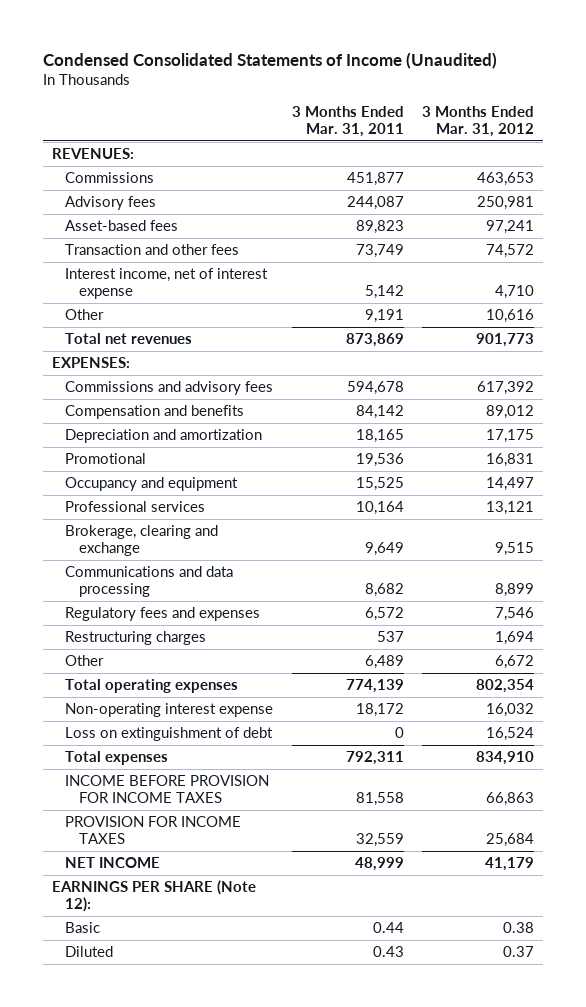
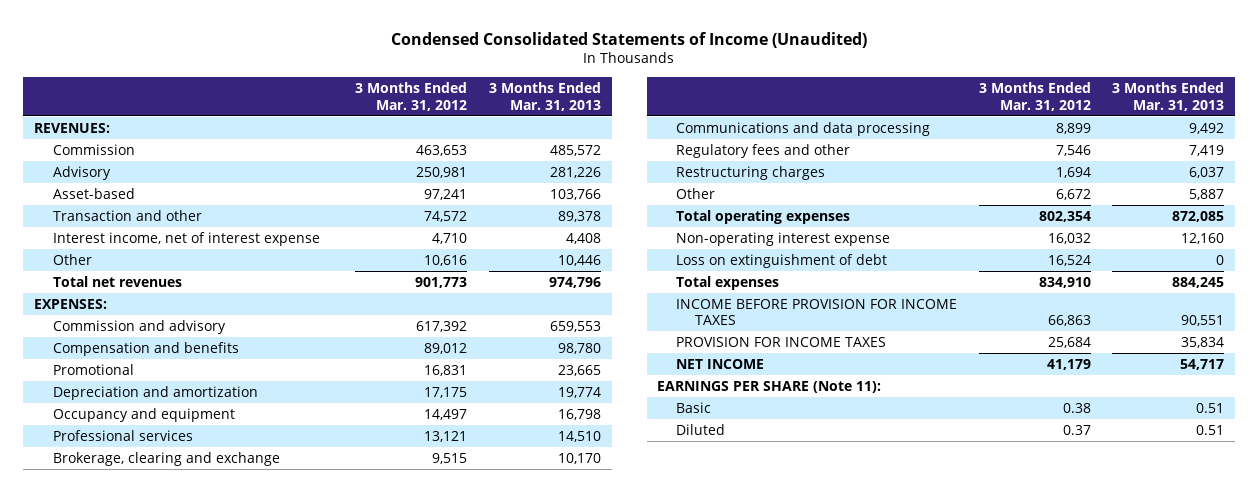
[291,105,404,138] 3 Months Ended Mar. 31, 2011 -> none
none -> [489,82,602,111] 3 Months Ended Mar. 31, 2013
[65,172,155,184] Commissions -> [52,144,135,156] Commission
[65,196,157,211] Advisory fees -> [52,166,111,181] Advisory
[65,220,179,232] Asset-based fees -> [52,188,135,200] Asset-based
[65,244,240,256] Transaction and other fees -> [52,210,202,222] Transaction and other
[65,381,274,396] Commissions and advisory fees -> [52,320,226,335] Commission and advisory
[65,429,263,444] Depreciation and amortization -> [52,386,258,401] Depreciation and amortization
[65,607,261,622] Regulatory fees and expenses -> [675,144,850,159] Regulatory fees and other
[51,880,256,913] EARNINGS PER SHARE (Note 12): -> [657,381,882,394] EARNINGS PER SHARE (Note 11):

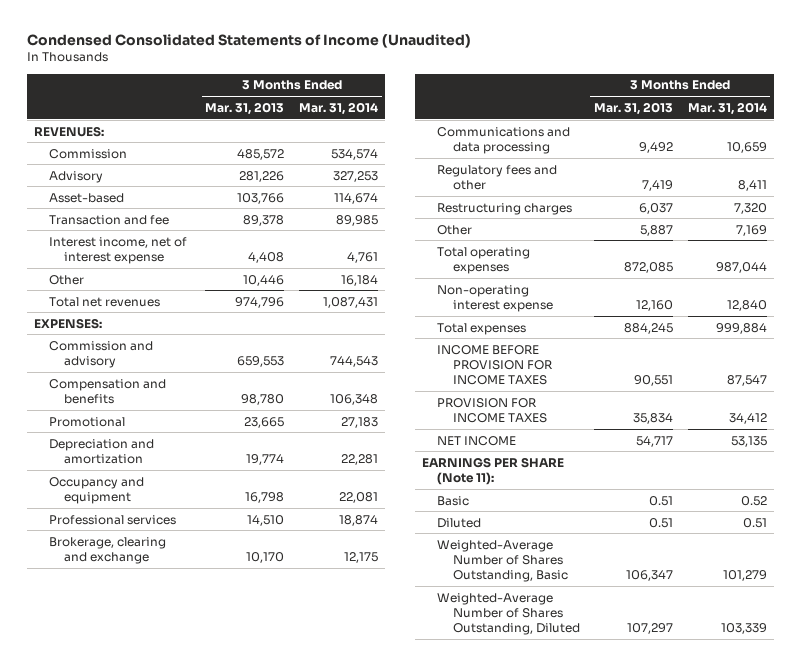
[355,82,468,111] 3 Months Ended Mar. 31, 2012 -> none
none -> [298,101,378,115] Mar. 31, 2014
[52,210,202,222] Transaction and other -> [48,214,169,225] Transaction and fee
[675,254,887,269] Loss on extinguishment of debt -> none
none -> [437,539,568,583] Weighted-Average Number of Shares Outstanding, Basic
none -> [437,592,580,636] Weighted-Average Number of Shares Outstanding, Diluted

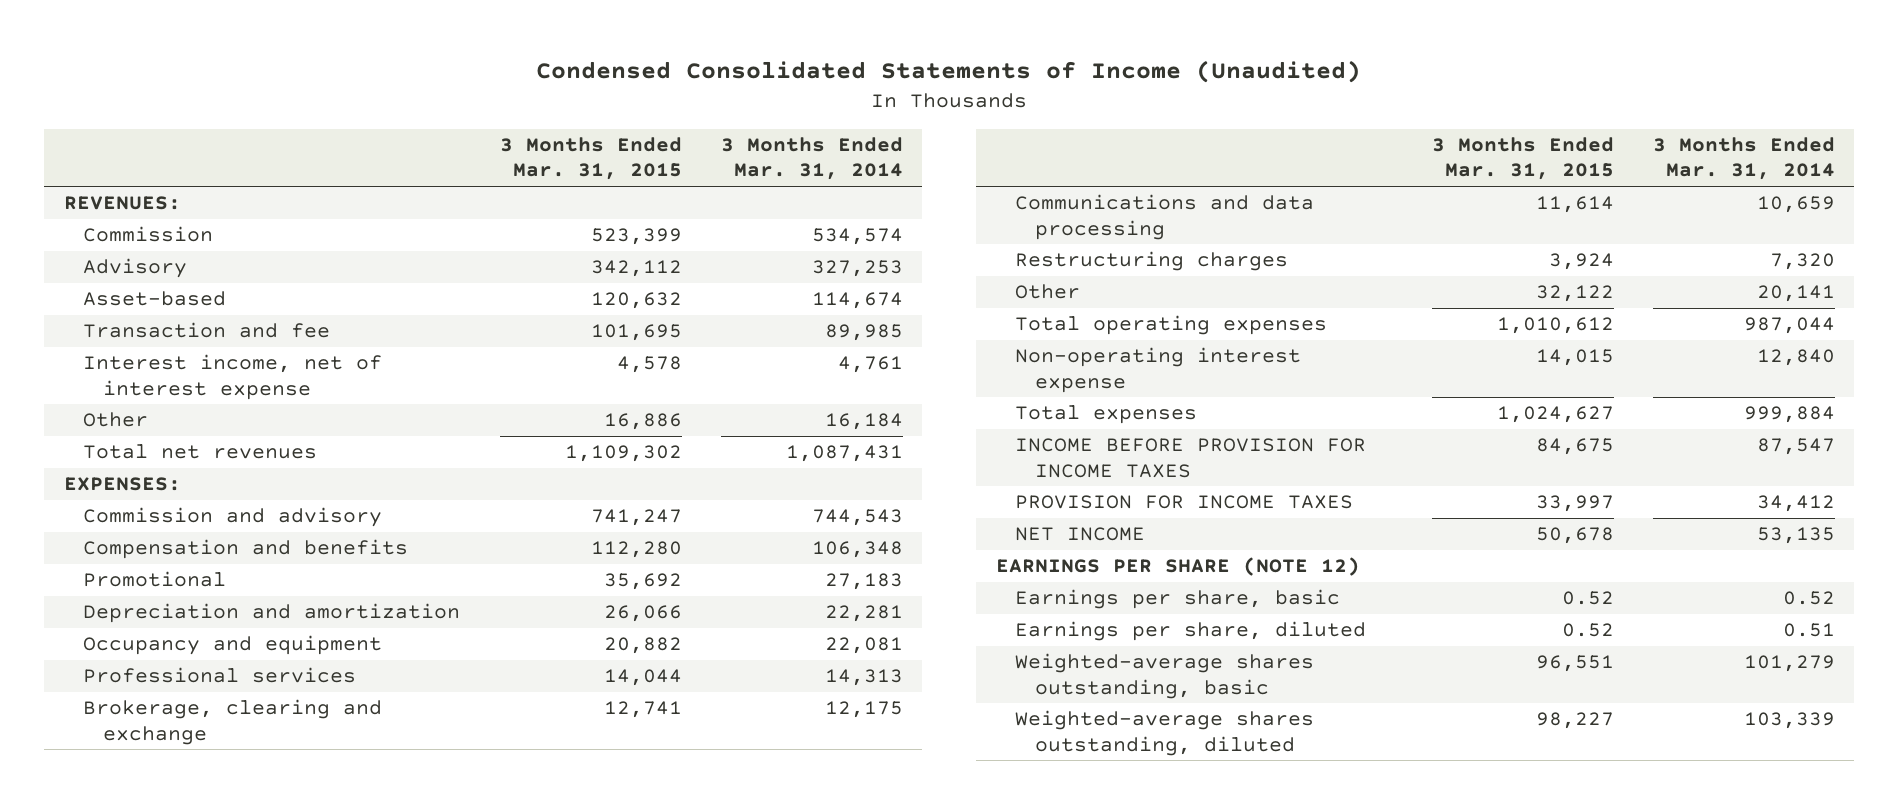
[205,101,285,115] Mar. 31, 2013 -> none
none -> [499,136,682,181] 3 Months Ended Mar. 31, 2015
[338,514,378,526] 18,874 -> [824,669,903,687] 14,313
[437,164,558,191] Regulatory fees and other -> none
[735,224,767,236] 7,169 -> [1756,285,1835,303] 20,141
[422,456,565,486] EARNINGS PER SHARE (Note 11): -> [995,557,1360,577] EARNINGS PER SHARE (NOTE 12)
[437,495,470,506] Basic -> [1015,589,1341,610] Earnings per share, basic
[437,517,482,528] Diluted -> [1015,621,1367,642] Earnings per share, diluted
[437,539,568,583] Weighted-Average Number of Shares Outstanding, Basic -> [1015,653,1315,699] Weighted-average shares outstanding, basic
[437,592,580,636] Weighted-Average Number of Shares Outstanding, Diluted -> [1015,710,1315,756] Weighted-average shares outstanding, diluted

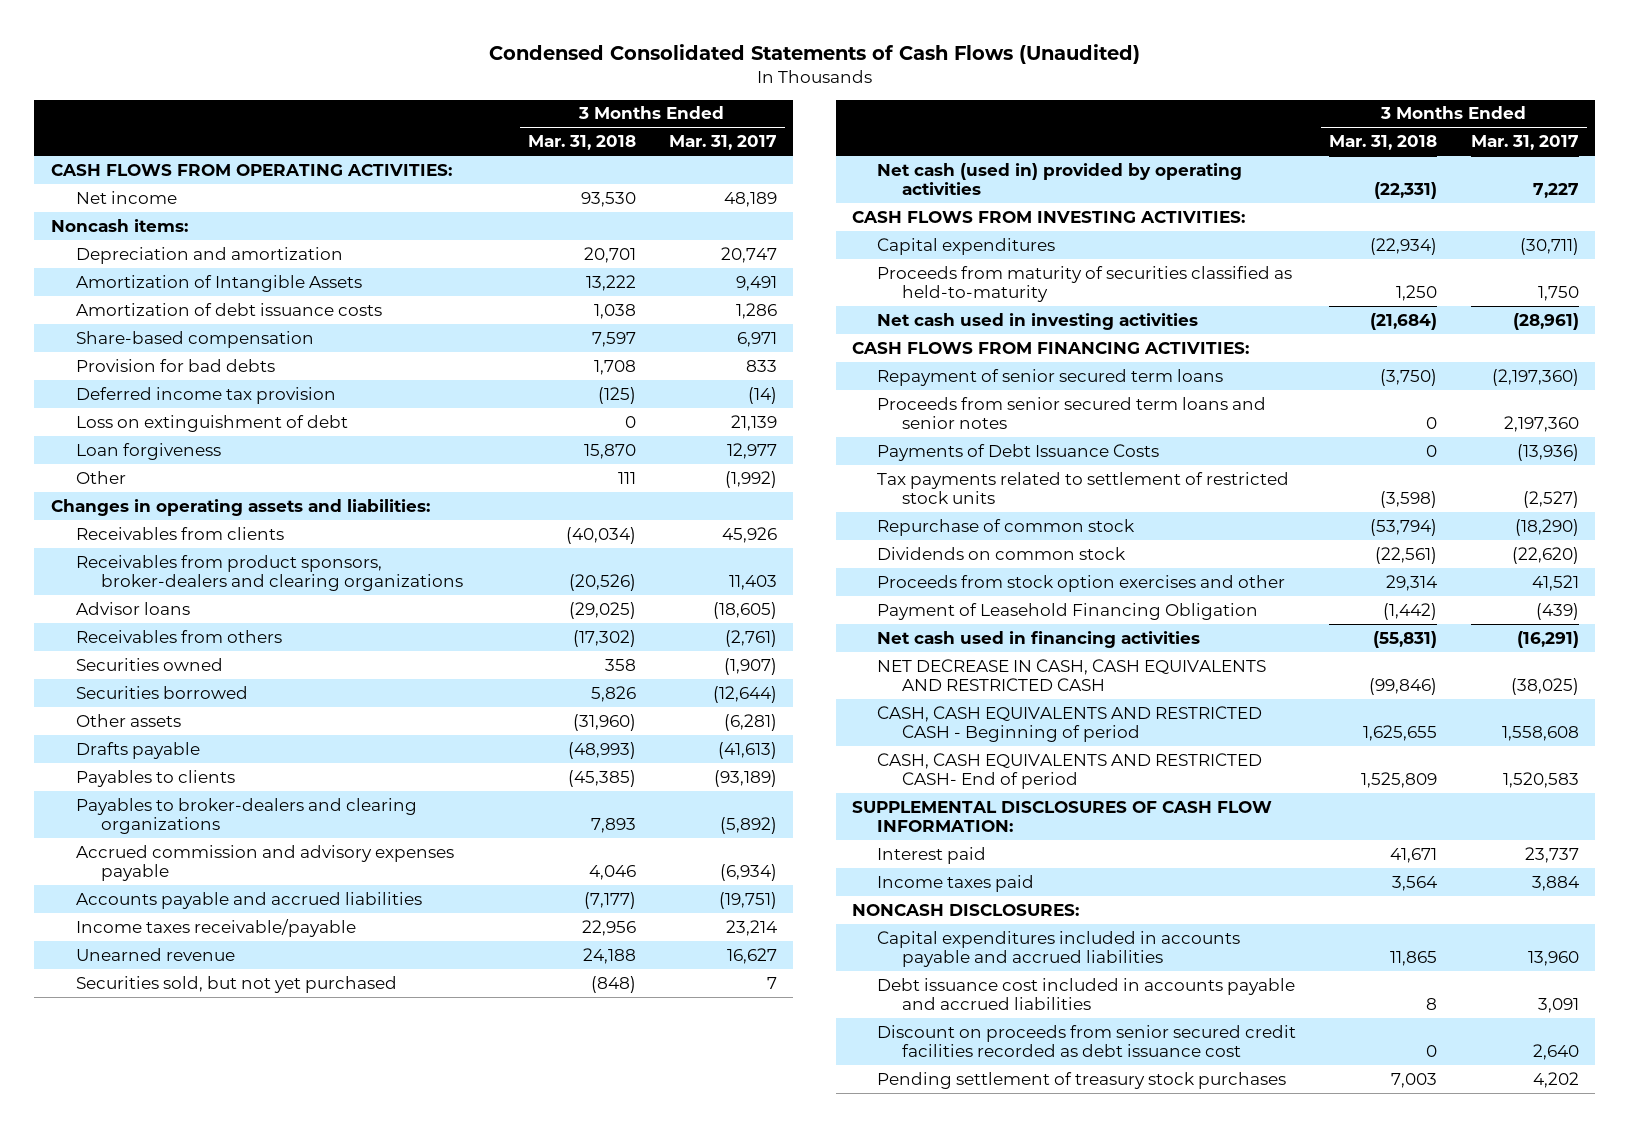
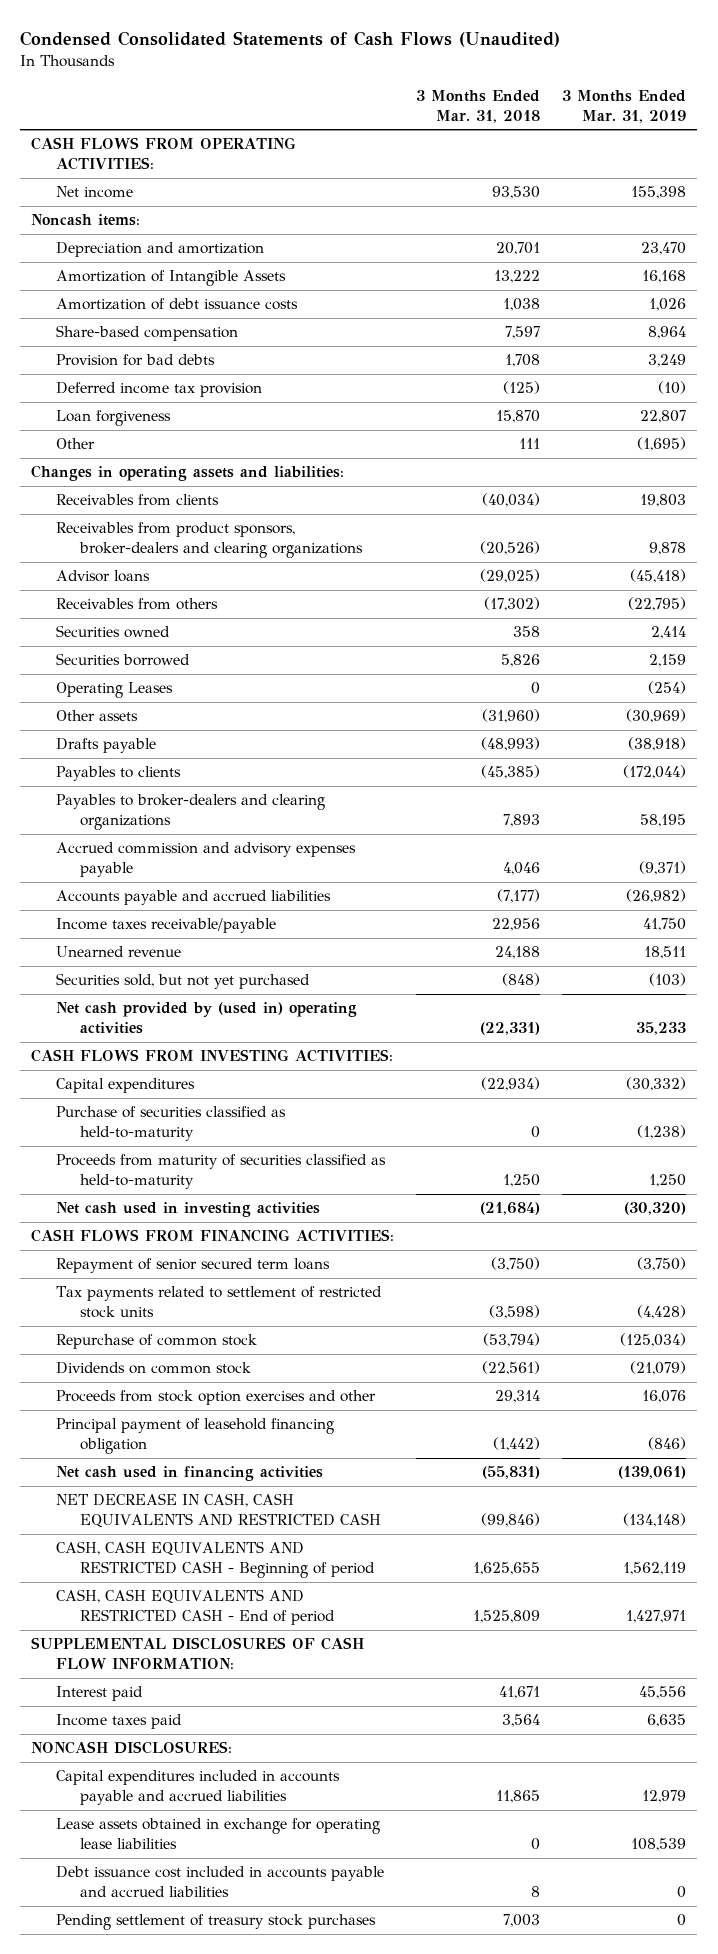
[668,135,777,151] Mar. 31, 2017 -> none
none -> [562,90,687,123] 3 Months Ended Mar. 31, 2019
[75,414,348,432] Loss on extinguishment of debt -> none
none -> [55,682,173,699] Operating Leases
[877,162,1243,196] Net cash (used in) provided by operating activities -> [55,1002,357,1035] Net cash provided by (used in) operating activities
none -> [55,1106,286,1142] Purchase of securities classified as held-to-maturity
[877,396,1267,430] Proceeds from senior secured term loans and senior notes -> none
[877,443,1160,461] Payments of Debt Issuance Costs -> none
[877,602,1259,620] Payment of Leasehold Financing Obligation -> [55,1418,334,1455] Principal payment of leasehold financing obligation
[877,752,1263,790] CASH, CASH EQUIVALENTS AND RESTRICTED CASH- End of period -> [55,1589,336,1626] CASH, CASH EQUIVALENTS AND RESTRICTED CASH - End of period
none -> [55,1818,380,1850] Lease assets obtained in exchange for operating lease liabilities
[877,1024,1297,1058] Discount on proceeds from senior secured credit facilities recorded as debt issuance cost -> none

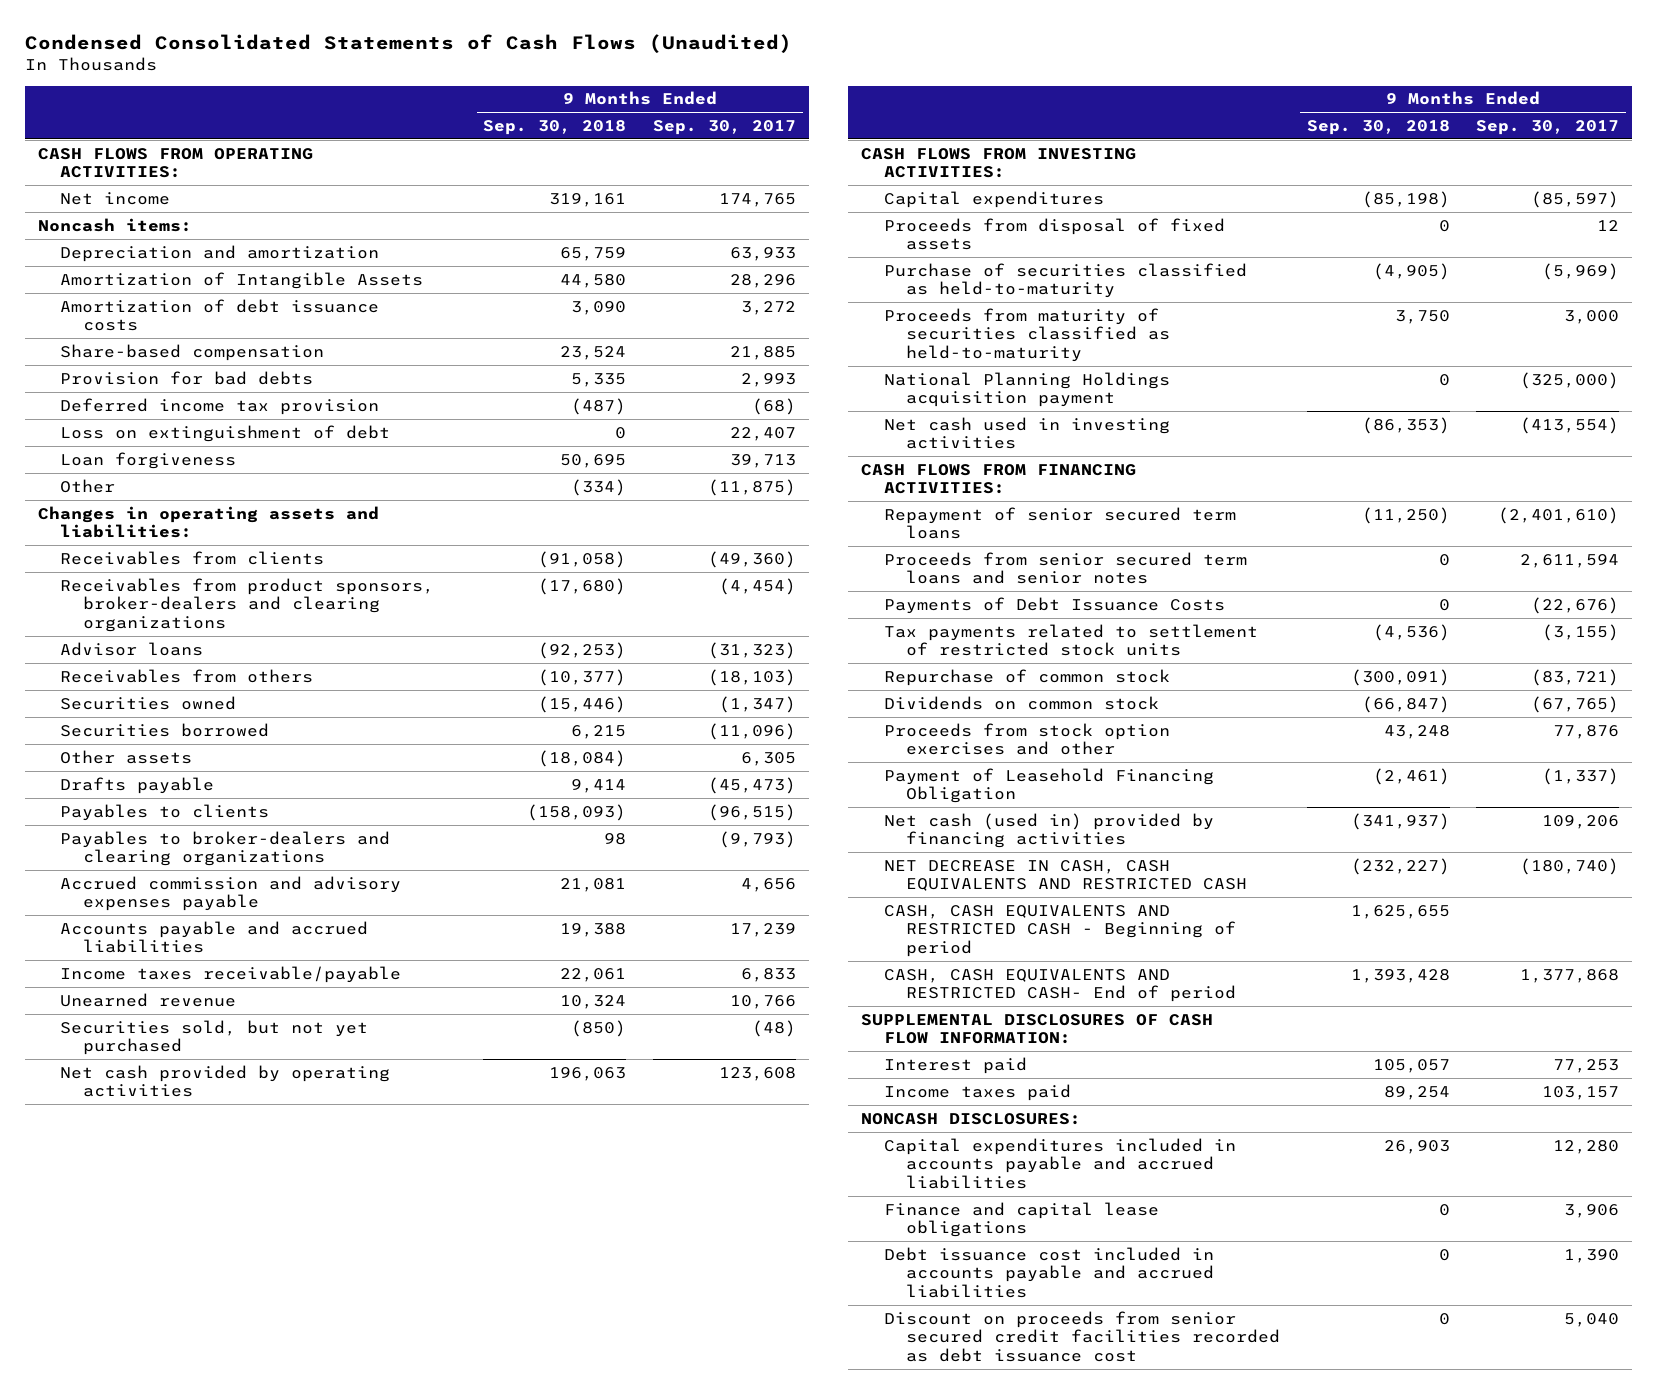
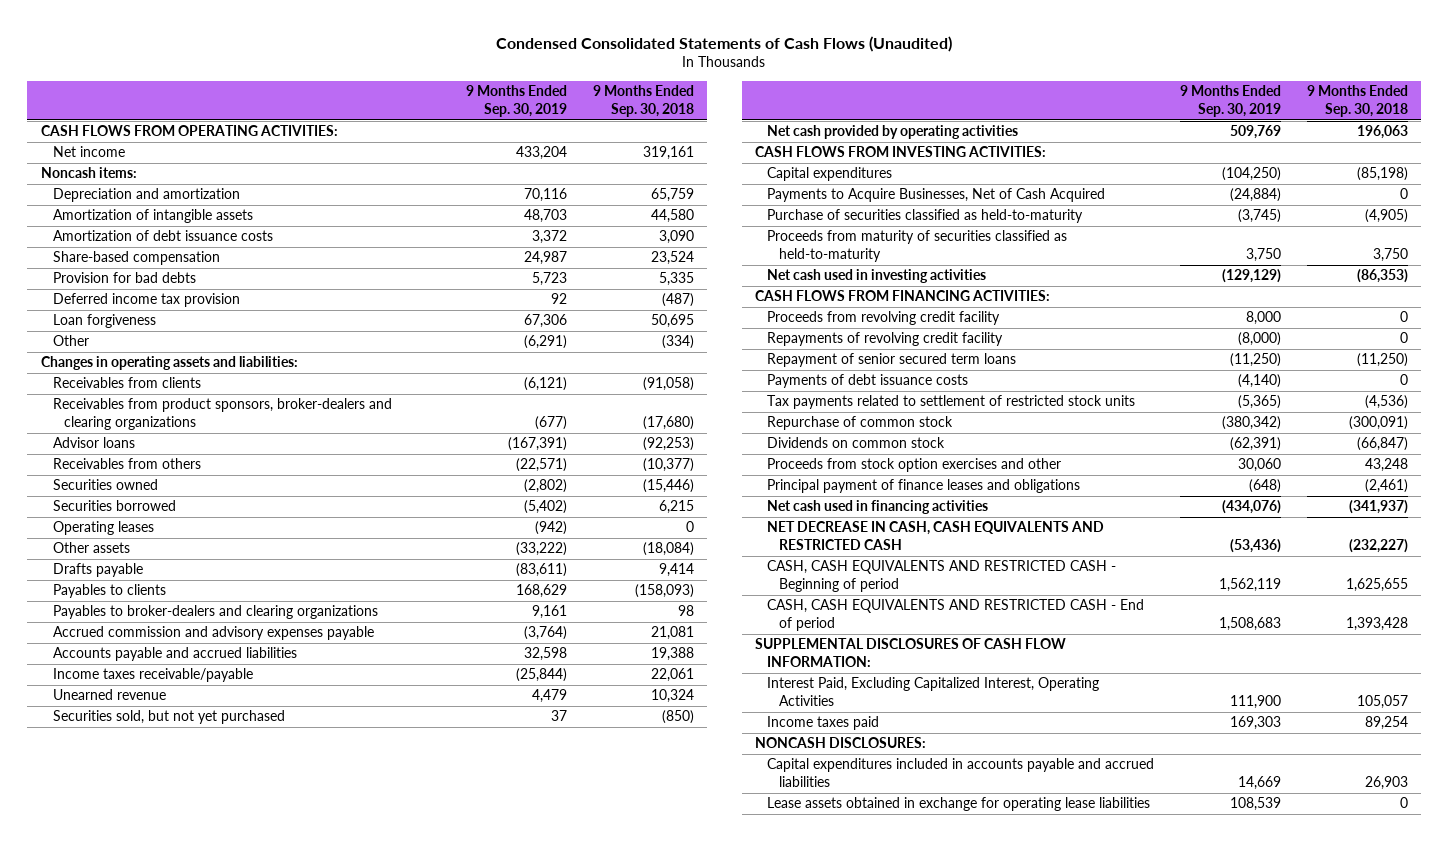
[652,120,796,136] Sep. 30, 2017 -> none
none -> [465,85,567,117] 9 Months Ended Sep. 30, 2019
[60,271,424,289] Amortization of Intangible Assets -> [52,209,253,224] Amortization of intangible assets
[60,424,391,442] Loss on extinguishment of debt -> none
none -> [52,521,154,536] Operating leases
[883,217,1225,251] Proceeds from disposal of fixed assets -> none
none -> [766,188,1105,203] Payments to Acquire Businesses, Net of Cash Acquired
[883,371,1170,408] National Planning Holdings acquisition payment -> none
none -> [766,311,1000,326] Proceeds from revolving credit facility
none -> [766,332,1003,347] Repayments of revolving credit facility
[883,551,1247,585] Proceeds from senior secured term loans and senior notes -> none
[883,596,1225,614] Payments of Debt Issuance Costs -> [766,374,968,389] Payments of debt issuance costs
[883,767,1214,804] Payment of Leasehold Financing Obligation -> [766,479,1080,494] Principal payment of finance leases and obligations
[883,812,1214,849] Net cash (used in) provided by financing activities -> [766,500,988,515] Net cash used in financing activities
[883,968,1237,1003] CASH, CASH EQUIVALENTS AND RESTRICTED CASH- End of period -> [766,599,1144,632] CASH, CASH EQUIVALENTS AND RESTRICTED CASH - End of period
[883,1056,1027,1074] Interest paid -> [766,677,1099,707] Interest Paid, Excluding Capitalized Interest, Operating Activities
[883,1246,1215,1299] Debt issuance cost included in accounts payable and accrued liabilities -> none
[883,1310,1281,1363] Discount on proceeds from senior secured credit facilities recorded as debt issuance cost -> none
[883,1201,1159,1238] Finance and capital lease obligations -> [766,797,1150,812] Lease assets obtained in exchange for operating lease liabilities

